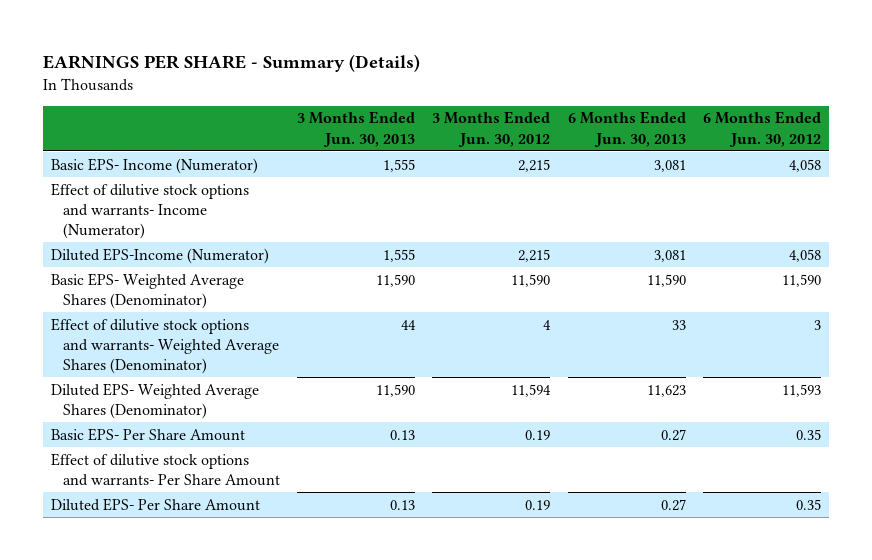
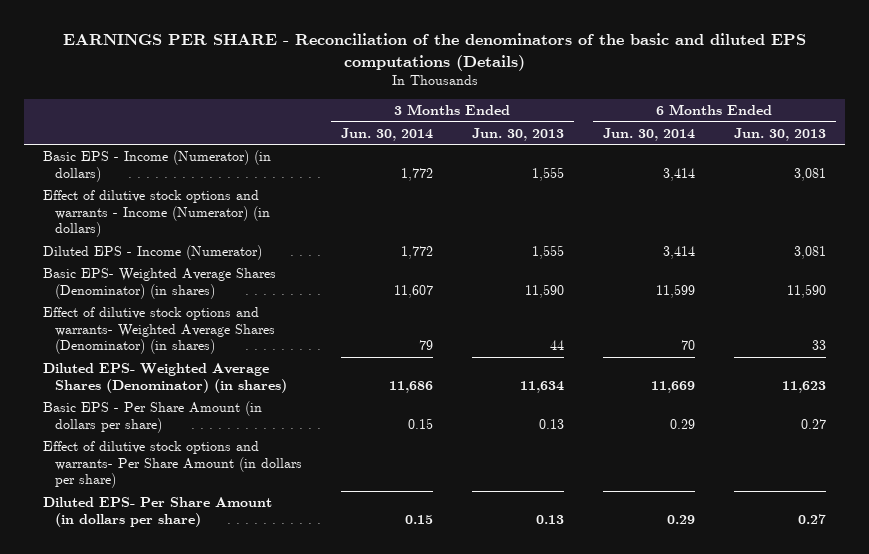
[42,53,420,72] EARNINGS PER SHARE - Summary (Details) -> [62,33,806,71] EARNINGS PER SHARE - Reconciliation of the denominators of the basic and diluted EPS computations (Details)
[432,111,551,147] 3 Months Ended Jun. 30, 2012 -> none
[702,111,821,147] 6 Months Ended Jun. 30, 2012 -> none
none -> [340,127,433,141] Jun. 30, 2014
none -> [602,127,695,141] Jun. 30, 2014
[51,157,259,174] Basic EPS- Income (Numerator) -> [43,149,272,182] Basic EPS - Income (Numerator) (in dollars)
[51,182,250,239] Effect of dilutive stock options and warrants- Income (Numerator) -> [43,189,270,238] Effect of dilutive stock options and warrants - Income (Numerator) (in dollars)
[51,247,270,264] Diluted EPS-Income (Numerator) -> [43,244,263,260] Diluted EPS - Income (Numerator)
[51,272,245,309] Basic EPS- Weighted Average Shares (Denominator) -> [43,267,277,299] Basic EPS- Weighted Average Shares (Denominator) (in shares)
[51,317,280,374] Effect of dilutive stock options and warrants- Weighted Average Shares (Denominator) -> [43,306,275,355] Effect of dilutive stock options and warrants- Weighted Average Shares (Denominator) (in shares)
[51,382,260,419] Diluted EPS- Weighted Average Shares (Denominator) -> [43,362,287,393] Diluted EPS- Weighted Average Shares (Denominator) (in shares)
[376,383,416,397] 11,590 -> [519,380,564,393] 11,634
[51,427,246,441] Basic EPS- Per Share Amount -> [43,400,263,433] Basic EPS - Per Share Amount (in dollars per share)
[51,452,281,486] Effect of dilutive stock options and warrants- Per Share Amount -> [43,440,302,489] Effect of dilutive stock options and warrants- Per Share Amount (in dollars per share)
[51,497,261,511] Diluted EPS- Per Share Amount -> [43,496,273,527] Diluted EPS- Per Share Amount (in dollars per share)

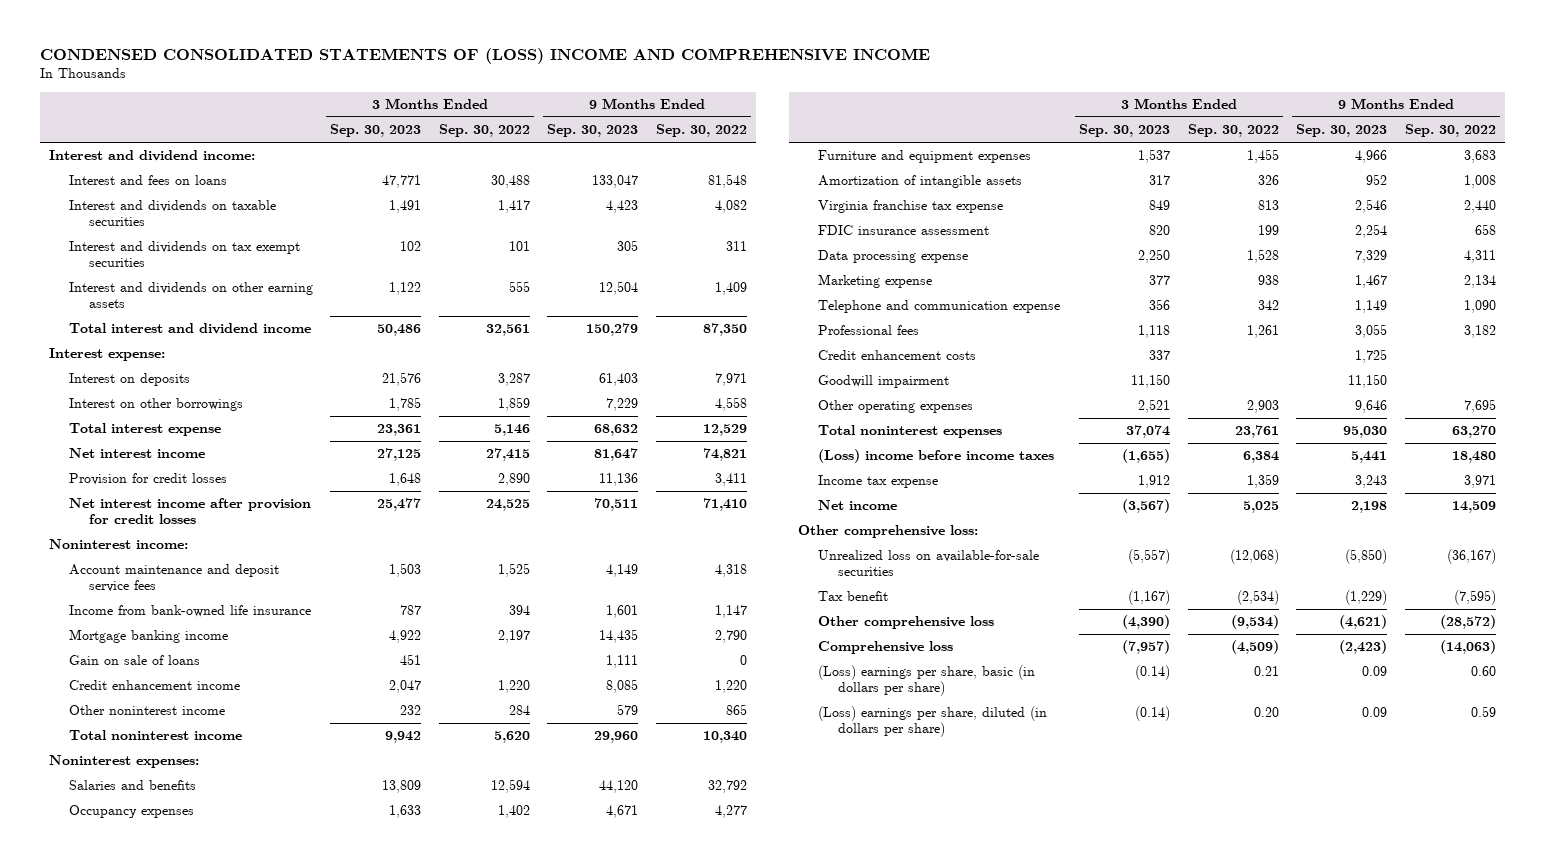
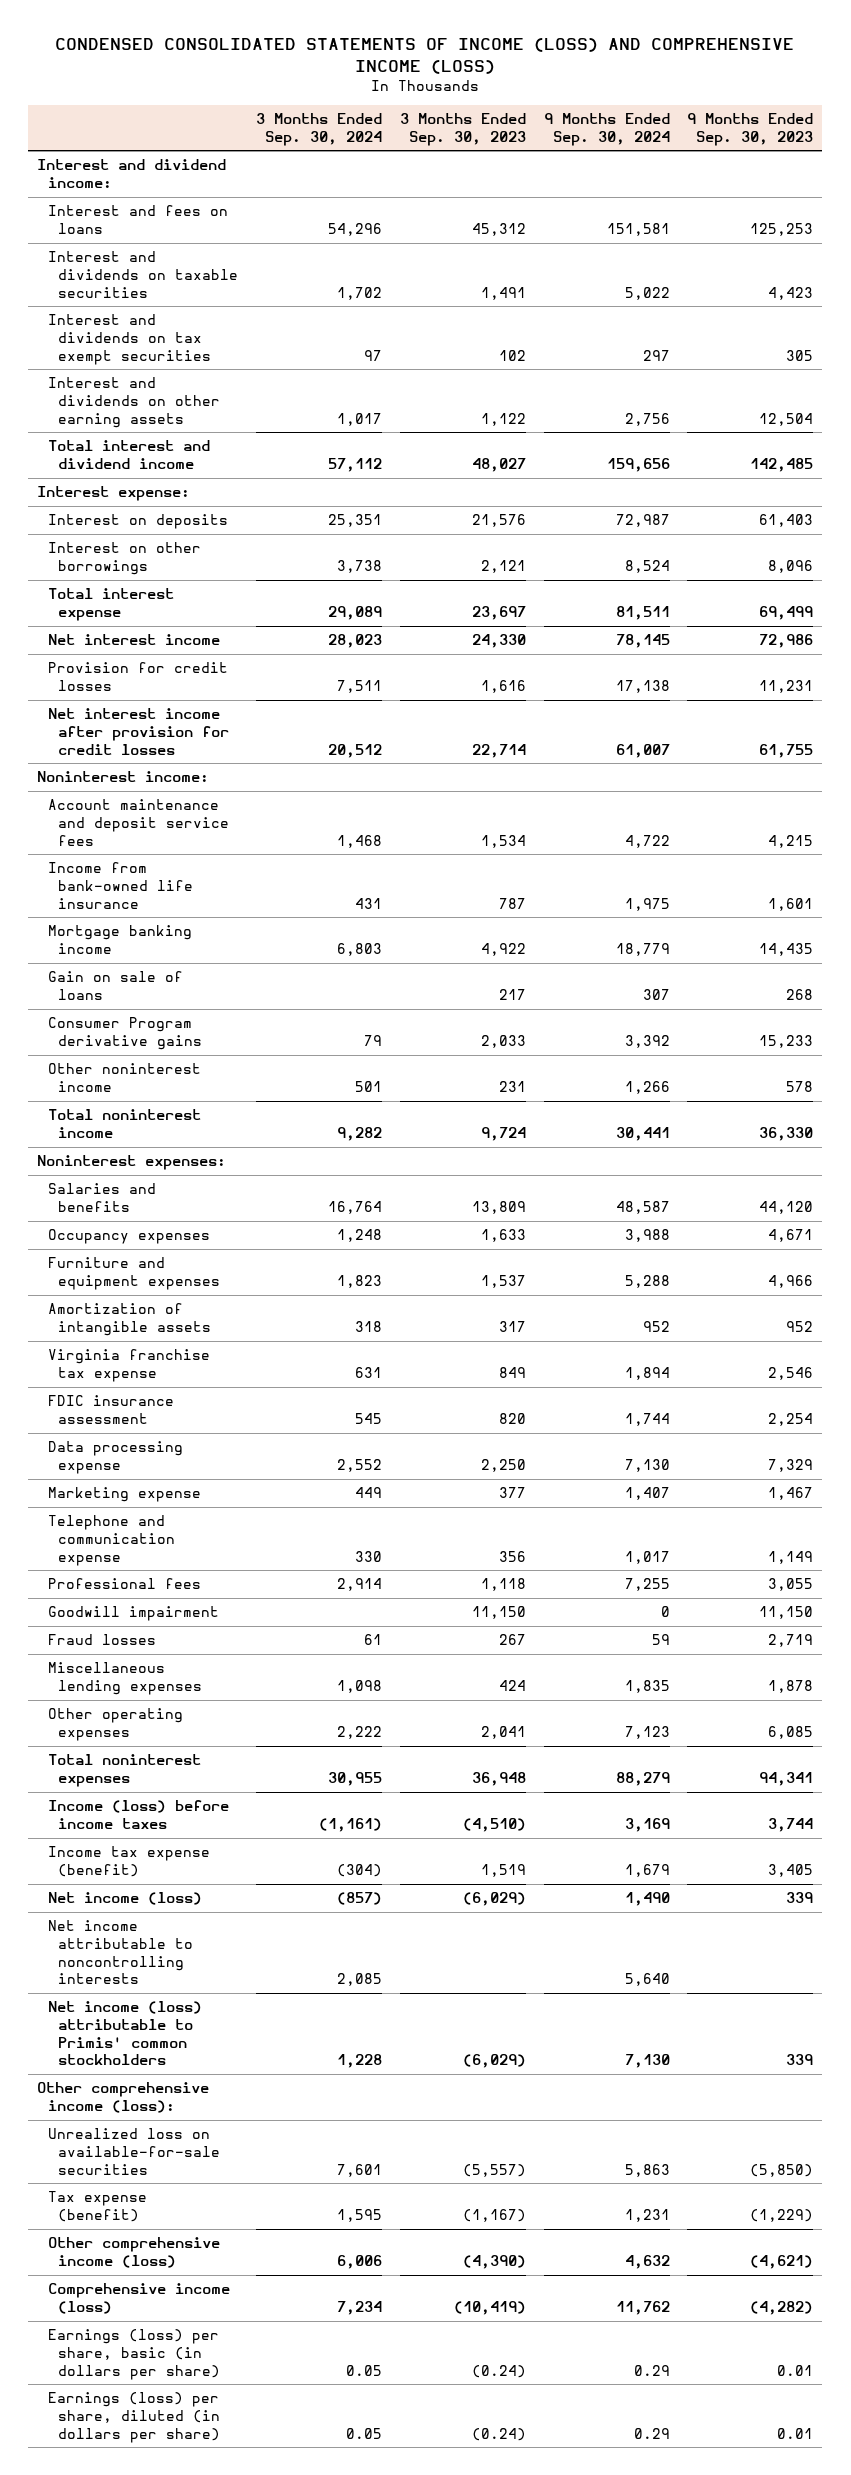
[39,48,930,65] CONDENSED CONSOLIDATED STATEMENTS OF (LOSS) INCOME AND COMPREHENSIVE INCOME -> [55,38,795,74] CONDENSED CONSOLIDATED STATEMENTS OF INCOME (LOSS) AND COMPREHENSIVE INCOME (LOSS)
[438,124,530,138] Sep. 30, 2022 -> none
[655,124,747,138] Sep. 30, 2022 -> none
none -> [255,112,382,146] 3 Months Ended Sep. 30, 2024
none -> [543,112,670,146] 9 Months Ended Sep. 30, 2024
[382,175,422,189] 47,771 -> [471,222,526,236] 45,312
[592,175,639,189] 133,047 -> [750,222,814,236] 125,253
[377,324,422,337] 50,486 -> [471,457,526,472] 48,027
[586,323,639,337] 150,279 -> [750,457,814,472] 142,485
[389,397,422,412] 1,785 -> [480,559,526,573] 2,121
[606,398,639,412] 7,229 -> [768,559,814,573] 8,096
[377,424,422,437] 23,361 -> [471,605,526,620] 23,697
[594,424,639,437] 68,632 -> [759,605,814,620] 69,499
[377,448,422,462] 27,125 -> [471,634,526,649] 24,330
[594,448,639,462] 81,647 -> [759,634,814,649] 72,986
[389,473,422,487] 1,648 -> [480,679,526,693] 1,616
[599,473,639,487] 11,136 -> [759,679,814,693] 11,231
[377,498,422,512] 25,477 -> [471,743,526,758] 22,714
[594,498,639,512] 70,511 -> [759,743,814,758] 61,755
[389,563,422,578] 1,503 -> [480,834,526,848] 1,534
[606,564,639,578] 4,149 -> [768,834,814,848] 4,215
[68,680,240,691] Credit enhancement income -> none
[400,654,422,666] 451 -> [498,988,526,1000] 217
[606,655,639,669] 1,111 -> [786,988,814,1000] 268
none -> [47,1017,203,1050] Consumer Program derivative gains
[400,705,422,716] 232 -> [498,1080,526,1092] 231
[617,704,639,716] 579 -> [786,1080,814,1092] 578
[385,731,422,744] 9,942 -> [480,1126,526,1141] 9,724
[594,731,639,744] 29,960 -> [759,1126,814,1141] 36,330
[817,350,976,361] Credit enhancement costs -> none
none -> [47,1634,156,1646] Fraud losses
none -> [47,1662,203,1695] Miscellaneous lending expenses
[1138,399,1171,414] 2,521 -> [480,1725,526,1739] 2,041
[1355,400,1388,414] 9,646 -> [768,1725,814,1739] 6,085
[1126,425,1171,439] 37,074 -> [471,1771,526,1786] 36,948
[1343,426,1388,439] 95,030 -> [759,1771,814,1786] 94,341
[817,449,1054,464] (Loss) income before income taxes -> [47,1800,229,1829] Income (loss) before income taxes
[1122,449,1171,464] (1,655) -> [462,1817,526,1832] (4,510)
[1351,451,1388,464] 5,441 -> [768,1817,814,1832] 3,744
[817,475,938,489] Income tax expense -> [47,1846,210,1877] Income tax expense (benefit)
[1138,475,1171,489] 1,912 -> [480,1863,526,1877] 1,519
[1355,475,1388,489] 3,243 -> [768,1863,814,1877] 3,405
none -> [47,1892,202,1906] Net income (loss)
none -> [47,1920,194,1985] Net income attributable to noncontrolling interests
[817,500,897,511] Net income -> [47,2001,202,2066] Net income (loss) attributable to Primis' common stockholders
[1122,499,1171,514] (3,567) -> [462,2054,526,2069] (6,029)
[1351,501,1388,514] 2,198 -> [786,2054,814,2066] 339
[797,525,978,539] Other comprehensive loss: -> [37,2082,210,2113] Other comprehensive income (loss):
[817,591,888,602] Tax benefit -> [47,2191,147,2222] Tax expense (benefit)
[817,616,994,630] Other comprehensive loss -> [47,2237,220,2268] Other comprehensive income (loss)
[817,641,953,655] Comprehensive loss -> [47,2283,230,2314] Comprehensive income (loss)
[1122,640,1171,655] (7,957) -> [453,2300,526,2315] (10,419)
[1339,640,1388,655] (2,423) -> [750,2300,814,2315] (4,282)
[817,665,1035,697] (Loss) earnings per share, basic (in dollars per share) -> [47,2329,221,2380] Earnings (loss) per share, basic (in dollars per share)
[1135,665,1171,681] (0.14) -> [471,2364,526,2378] (0.24)
[1362,666,1388,677] 0.09 -> [777,2364,814,2376] 0.01
[817,706,1047,738] (Loss) earnings per share, diluted (in dollars per share) -> [47,2392,221,2443] Earnings (loss) per share, diluted (in dollars per share)
[1135,706,1171,722] (0.14) -> [471,2427,526,2441] (0.24)
[1362,707,1388,718] 0.09 -> [777,2427,814,2439] 0.01

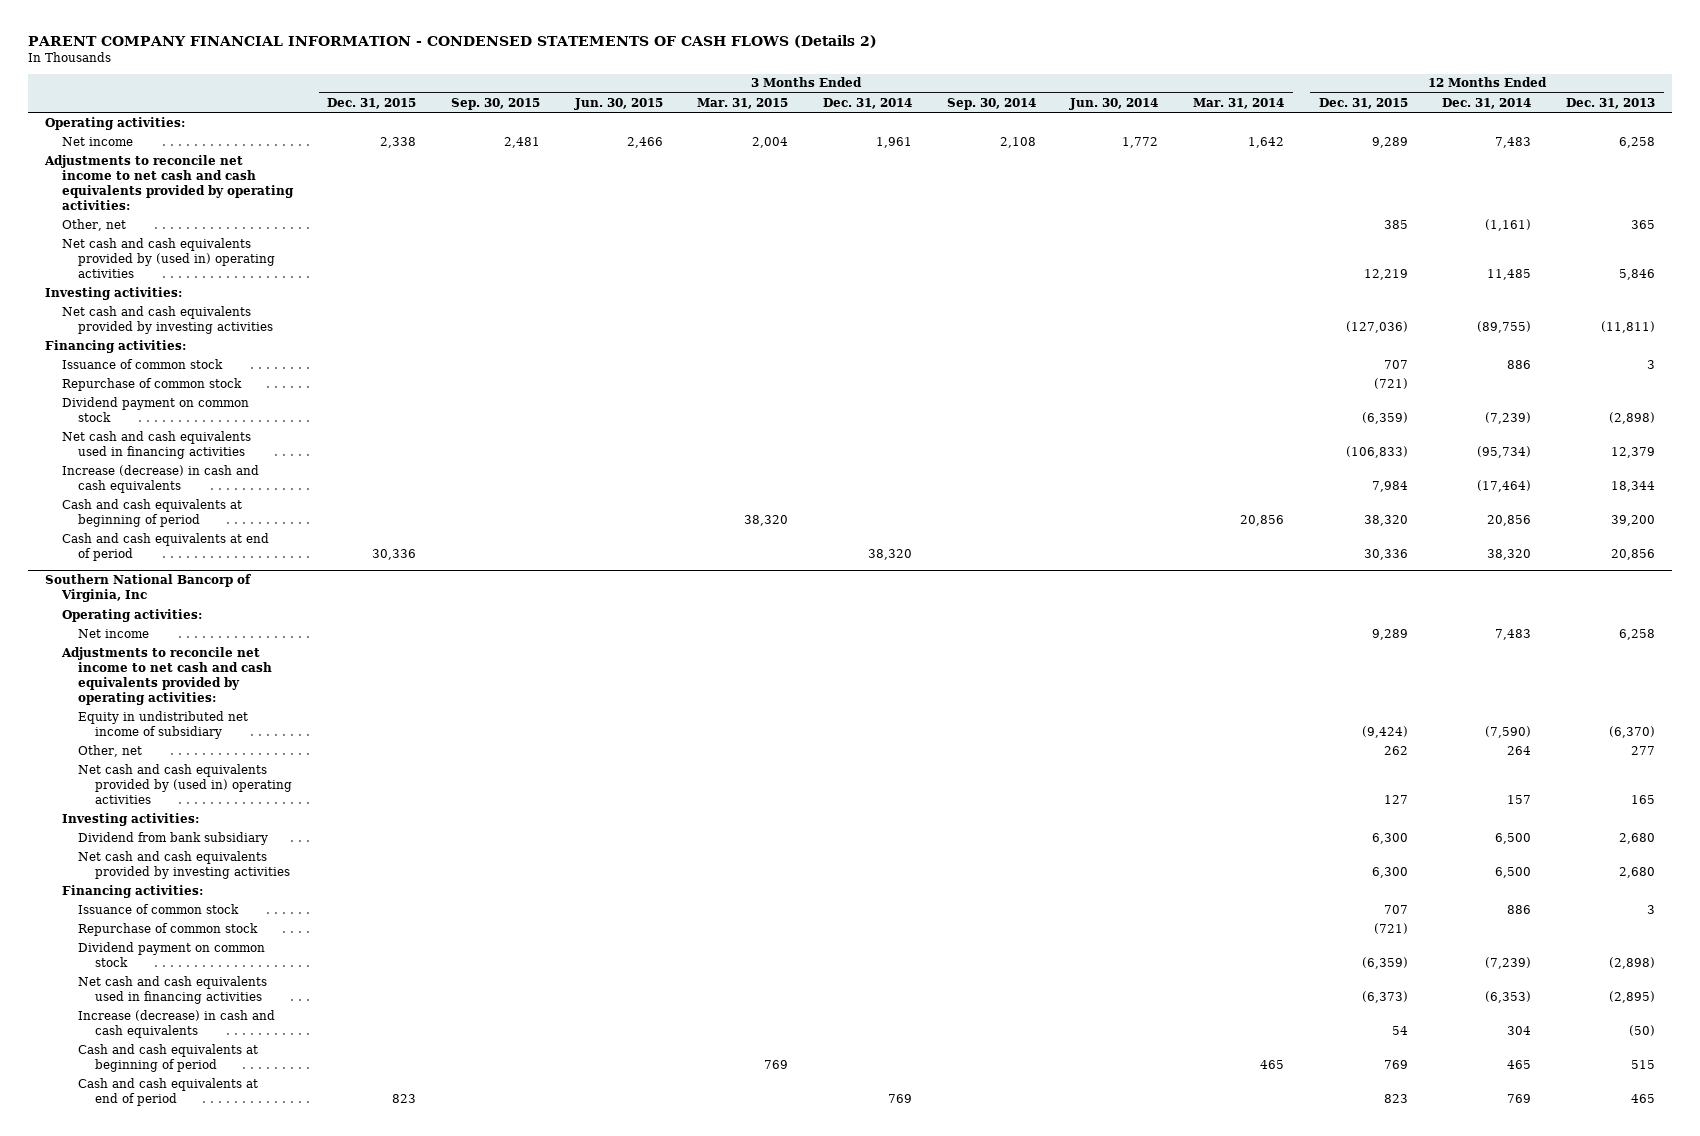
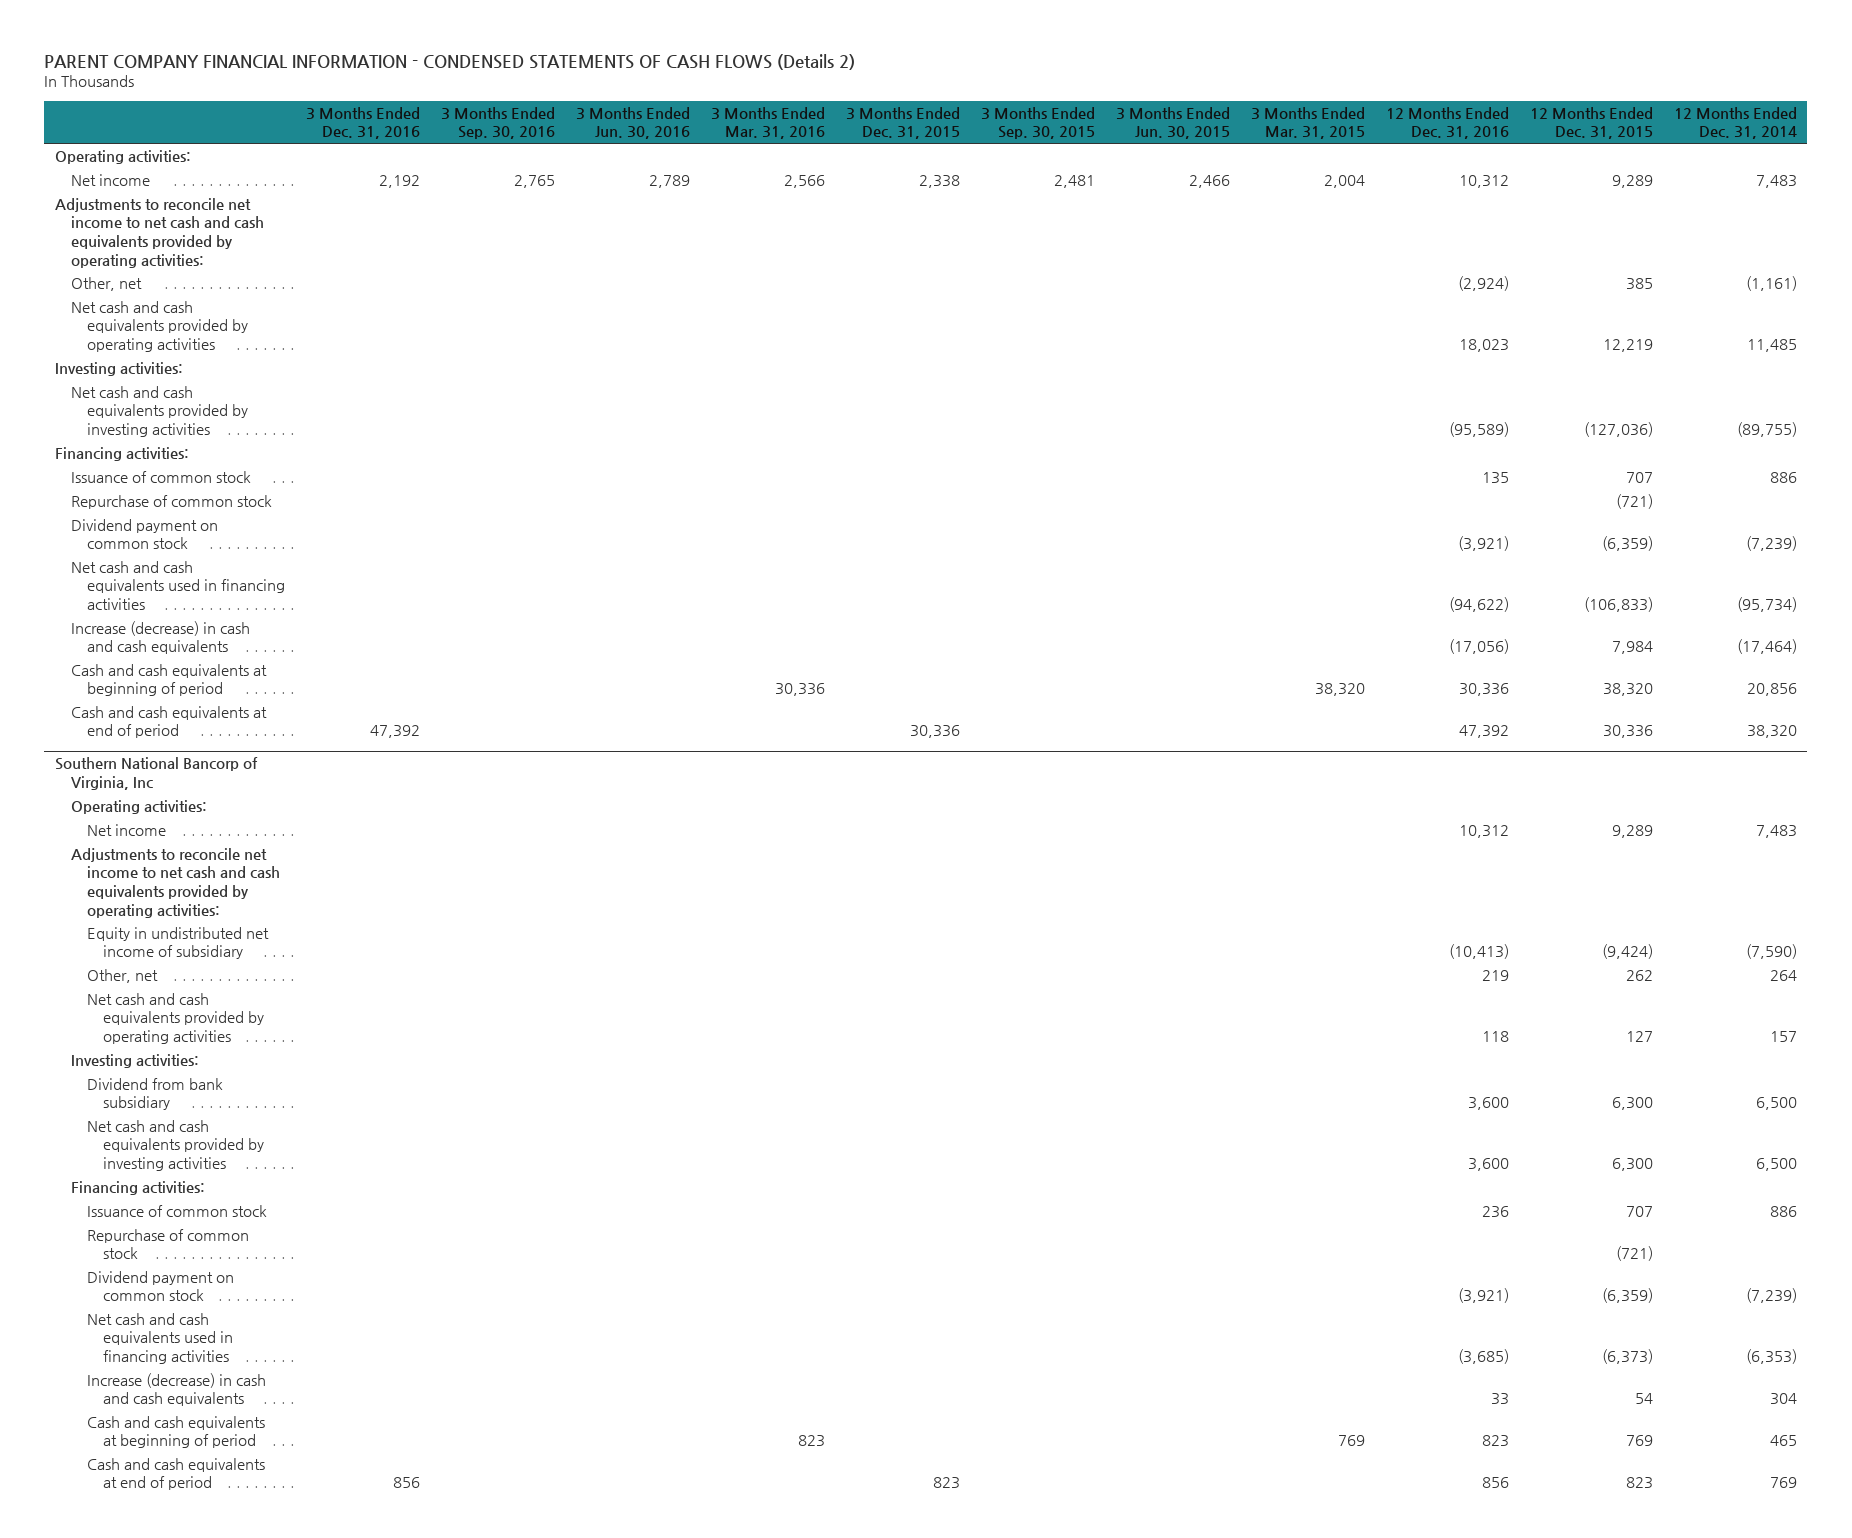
[823,97,913,109] Dec. 31, 2014 -> none
[946,97,1036,110] Sep. 30, 2014 -> none
[1069,97,1159,110] Jun. 30, 2014 -> none
[1193,97,1285,109] Mar. 31, 2014 -> none
[1566,97,1656,109] Dec. 31, 2013 -> none
none -> [305,106,420,140] 3 Months Ended Dec. 31, 2016
none -> [440,106,555,140] 3 Months Ended Sep. 30, 2016
none -> [575,106,690,140] 3 Months Ended Jun. 30, 2016
none -> [710,106,825,140] 3 Months Ended Mar. 31, 2016
none -> [1385,106,1509,140] 12 Months Ended Dec. 31, 2016
[61,237,276,278] Net cash and cash equivalents provided by (used in) operating activities -> [70,300,248,353] Net cash and cash equivalents provided by operating activities
[78,763,293,804] Net cash and cash equivalents provided by (used in) operating activities -> [86,992,264,1045] Net cash and cash equivalents provided by operating activities

